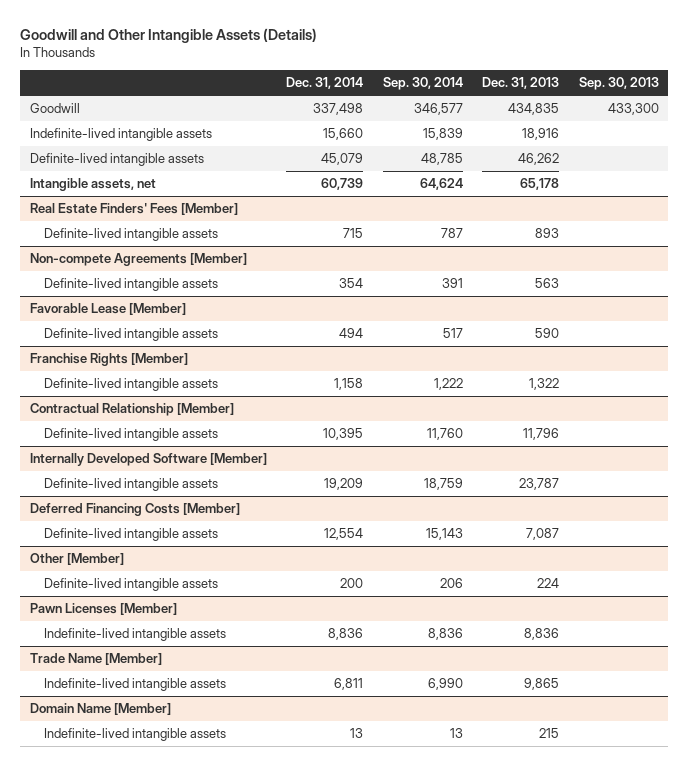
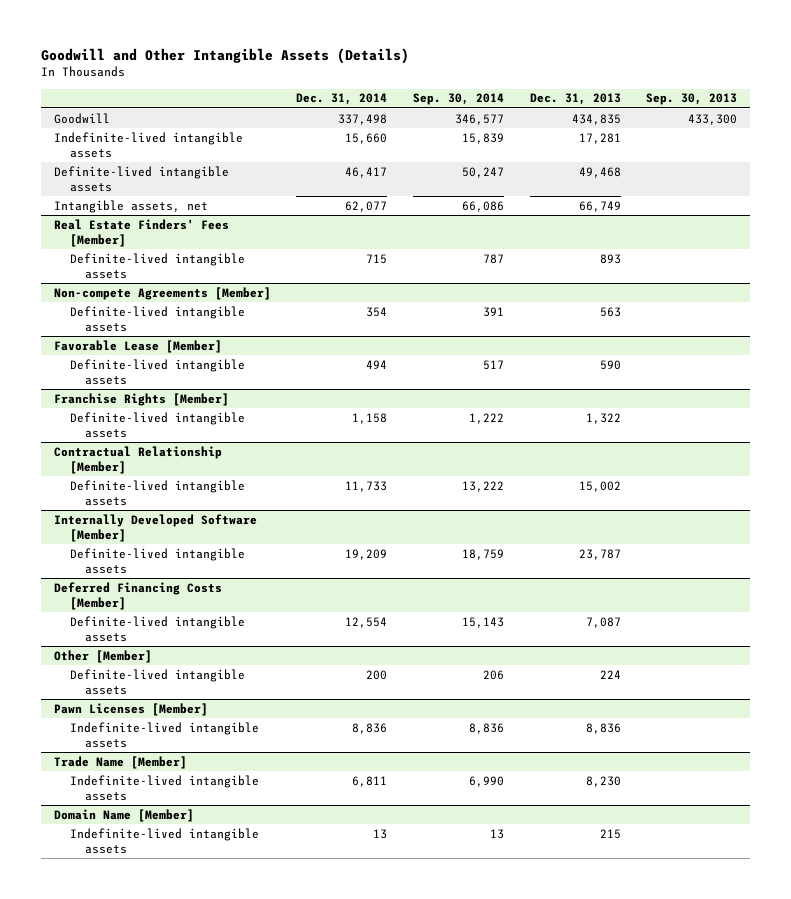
[522,128,560,141] 18,916 -> [578,132,621,144] 17,281
[321,153,364,166] 45,079 -> [345,166,388,178] 46,417
[420,153,463,166] 48,785 -> [462,166,505,178] 50,247
[518,153,560,166] 46,262 -> [578,166,621,178] 49,468
[321,178,364,191] 60,739 -> [345,200,388,212] 62,077
[419,178,463,191] 64,624 -> [462,200,505,212] 66,086
[520,178,560,191] 65,178 -> [578,200,621,212] 66,749
[323,428,364,441] 10,395 -> [345,480,388,492] 11,733
[426,428,463,441] 11,760 -> [462,480,505,492] 13,222
[523,428,560,441] 11,796 -> [578,480,621,492] 15,002
[524,678,560,691] 9,865 -> [585,775,621,787] 8,230

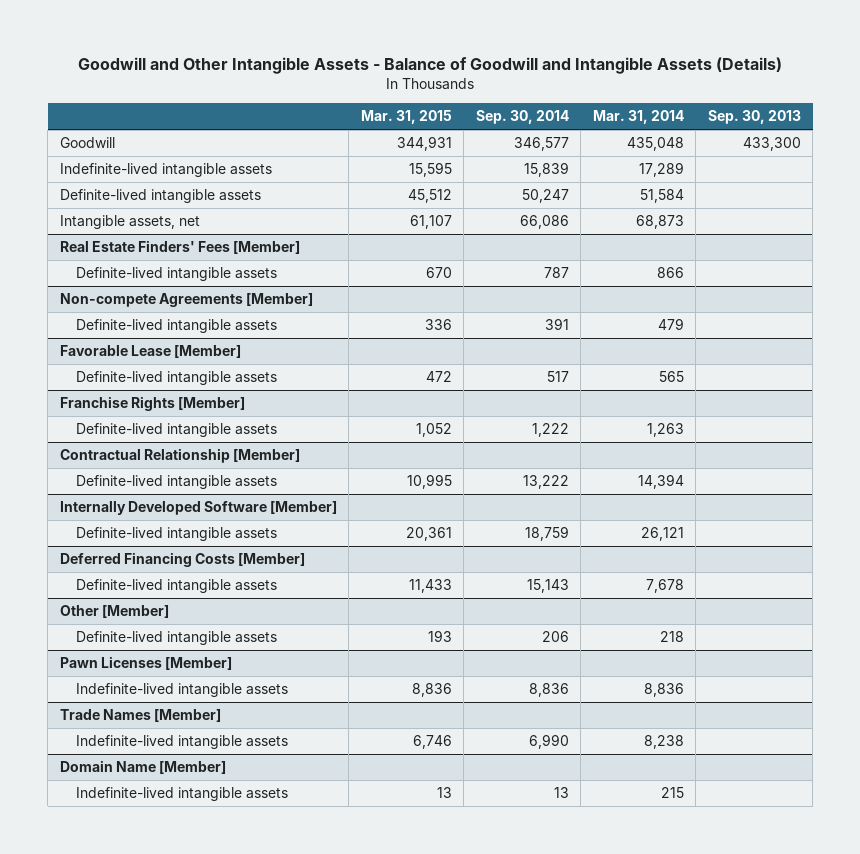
[40,47,409,64] Goodwill and Other Intangible Assets (Details) -> [78,56,783,74] Goodwill and Other Intangible Assets - Balance of Goodwill and Intangible Assets (Details)
[296,93,388,106] Dec. 31, 2014 -> none
[529,93,621,106] Dec. 31, 2013 -> none
none -> [360,110,452,125] Mar. 31, 2015
none -> [592,110,684,125] Mar. 31, 2014
[53,755,187,769] Trade Name [Member] -> [59,709,221,723] Trade Names [Member]

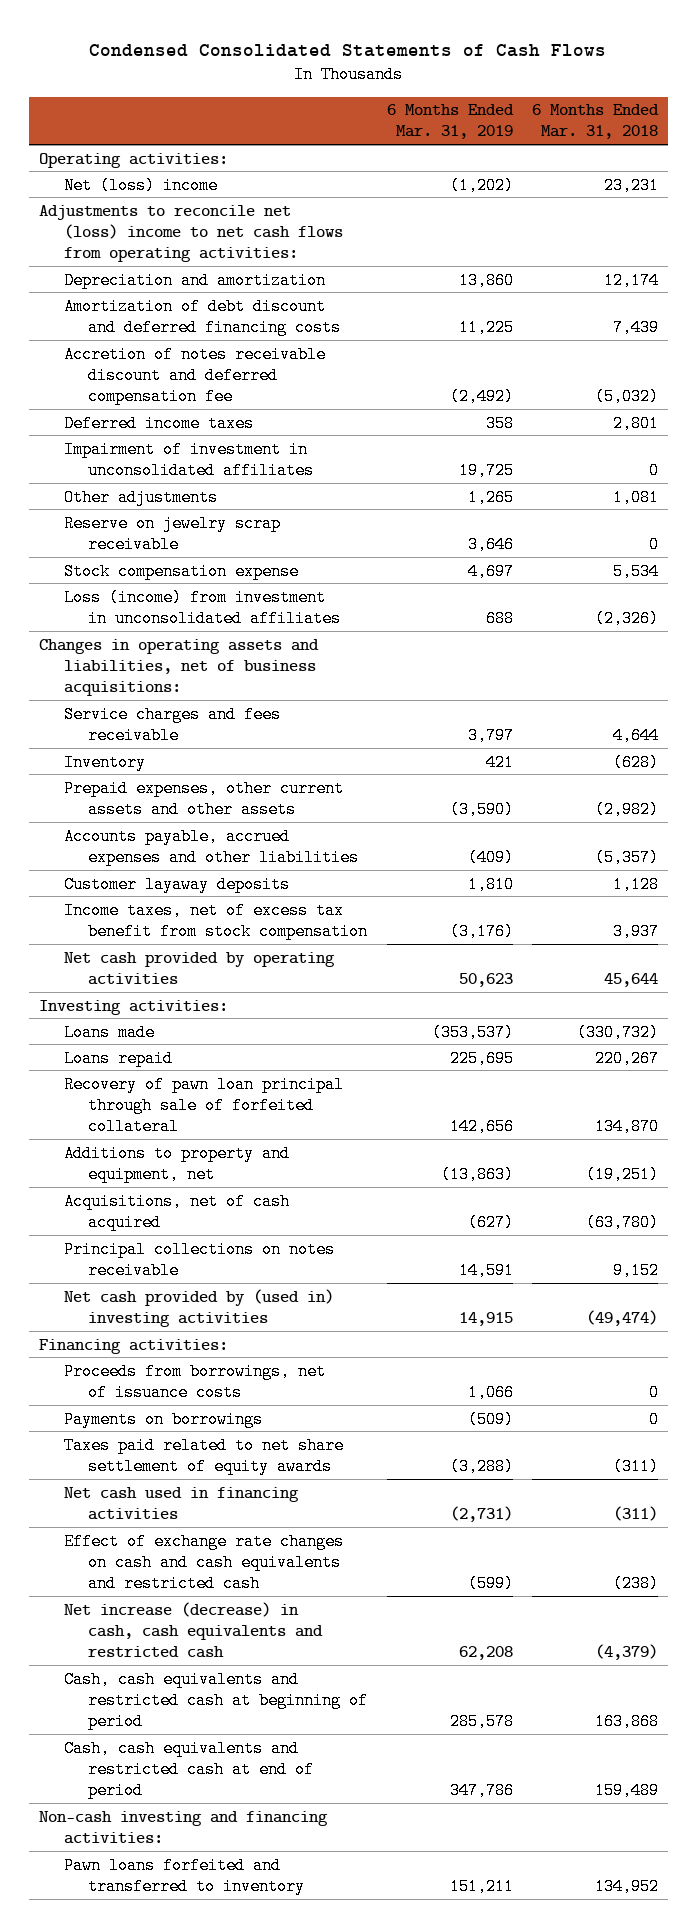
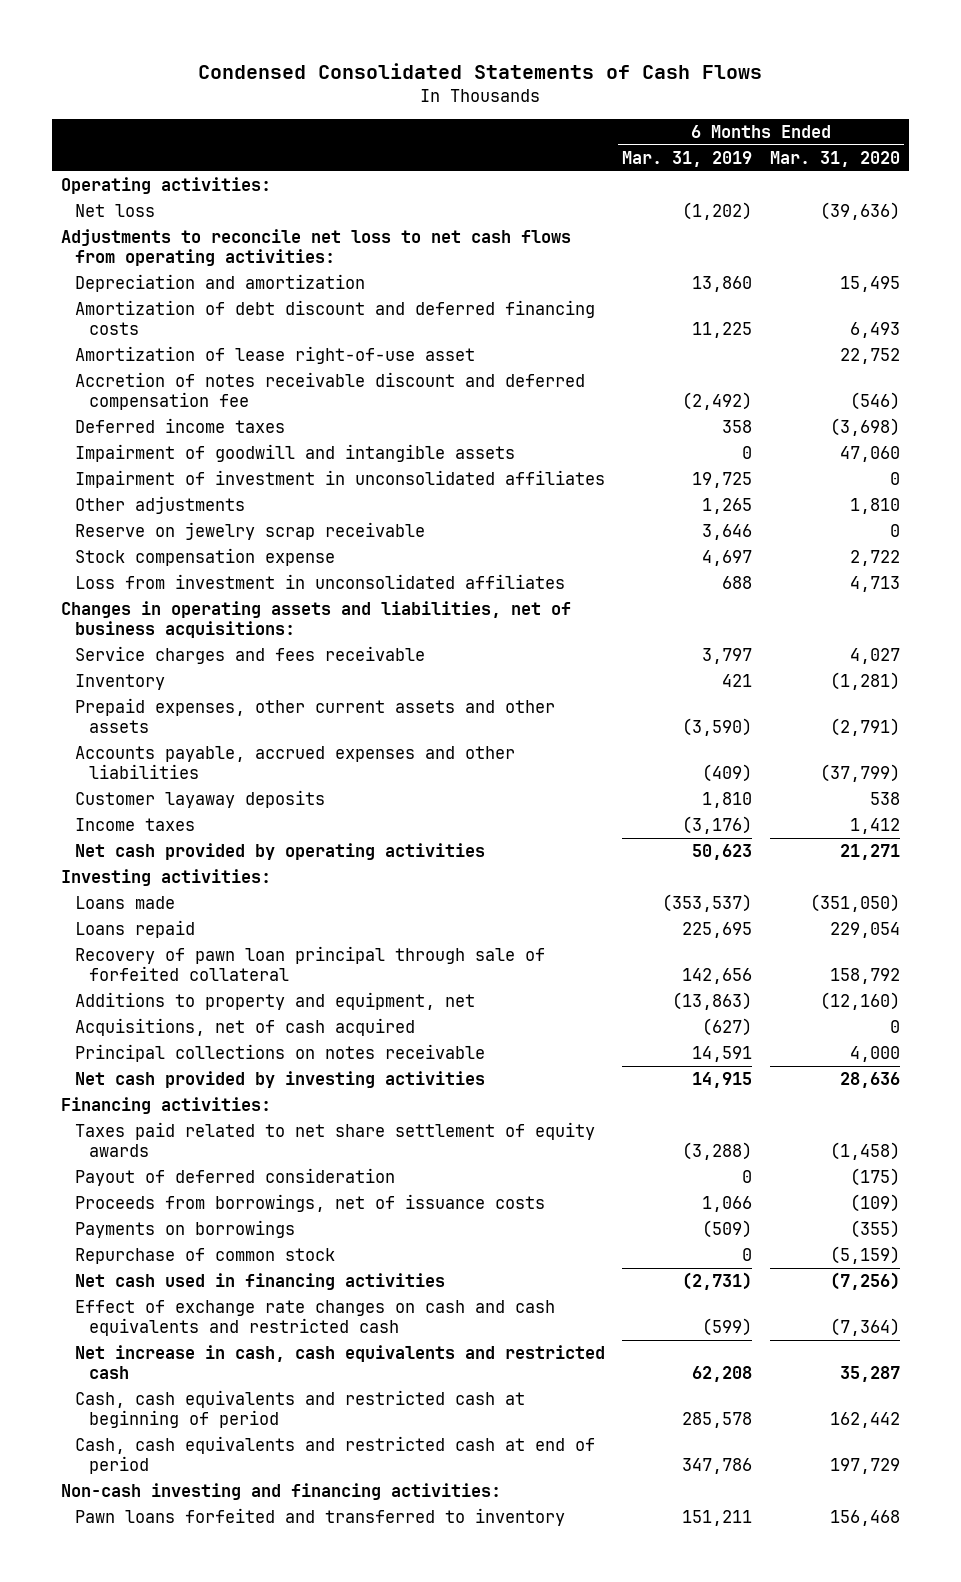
[532,104,660,140] 6 Months Ended Mar. 31, 2018 -> none
none -> [769,151,900,168] Mar. 31, 2020
[63,176,218,194] Net (loss) income -> [74,204,155,218] Net loss
[38,204,343,262] Adjustments to reconcile net (loss) income to net cash flows from operating activities: -> [60,229,571,267] Adjustments to reconcile net loss to net cash flows from operating activities:
none -> [74,346,475,365] Amortization of lease right-of-use asset
none -> [74,444,515,463] Impairment of goodwill and intangible assets
[63,588,342,627] Loss (income) from investment in unconsolidated affiliates -> [74,574,565,590] Loss from investment in unconsolidated affiliates
[63,901,369,940] Income taxes, net of excess tax benefit from stock compensation -> [74,818,195,832] Income taxes
[63,1288,334,1327] Net cash provided by (used in) investing activities -> [74,1071,485,1089] Net cash provided by investing activities
[63,1436,344,1475] Taxes paid related to net share settlement of equity awards -> [74,1122,595,1158] Taxes paid related to net share settlement of equity awards
none -> [74,1168,395,1187] Payout of deferred consideration
none -> [74,1248,335,1265] Repurchase of common stock
[63,1601,324,1658] Net increase (decrease) in cash, cash equivalents and restricted cash -> [74,1345,605,1380] Net increase in cash, cash equivalents and restricted cash

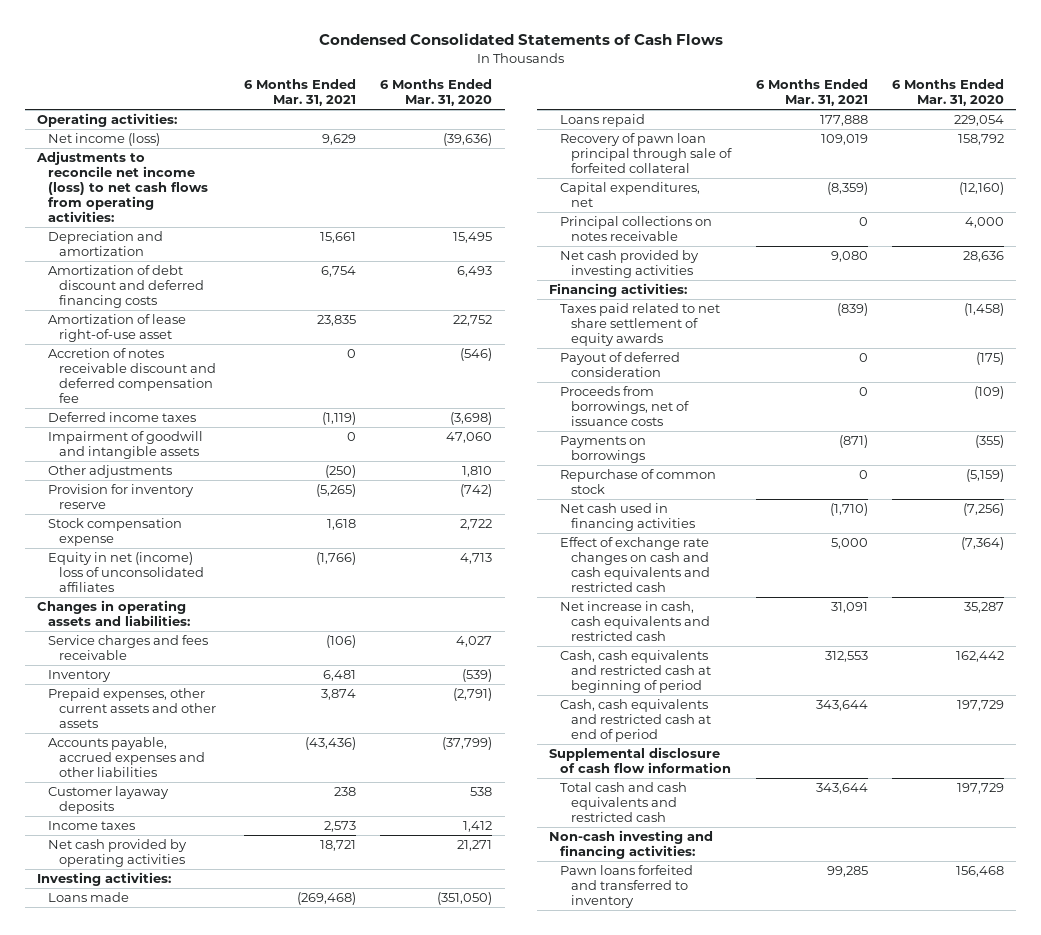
[622,151,753,168] Mar. 31, 2019 -> none
none -> [243,79,356,107] 6 Months Ended Mar. 31, 2021
[74,204,155,218] Net loss -> [48,132,161,146] Net income (loss)
[60,229,571,267] Adjustments to reconcile net loss to net cash flows from operating activities: -> [36,150,209,222] Adjustments to reconcile net income (loss) to net cash flows from operating activities:
[74,470,605,489] Impairment of investment in unconsolidated affiliates -> none
[74,522,425,541] Reserve on jewelry scrap receivable -> none
none -> [48,483,195,509] Provision for inventory reserve
[74,574,565,590] Loss from investment in unconsolidated affiliates -> [48,551,205,592] Equity in net (income) loss of unconsolidated affiliates
[60,601,571,639] Changes in operating assets and liabilities, net of business acquisitions: -> [37,599,191,626] Changes in operating assets and liabilities:
[829,672,900,691] (1,281) -> [462,668,493,682] (539)
[74,1018,415,1037] Acquisitions, net of cash acquired -> none
[74,992,475,1011] Additions to property and equipment, net -> [560,181,701,207] Capital expenditures, net
none -> [549,746,732,773] Supplemental disclosure of cash flow information
none -> [560,781,688,822] Total cash and cash equivalents and restricted cash

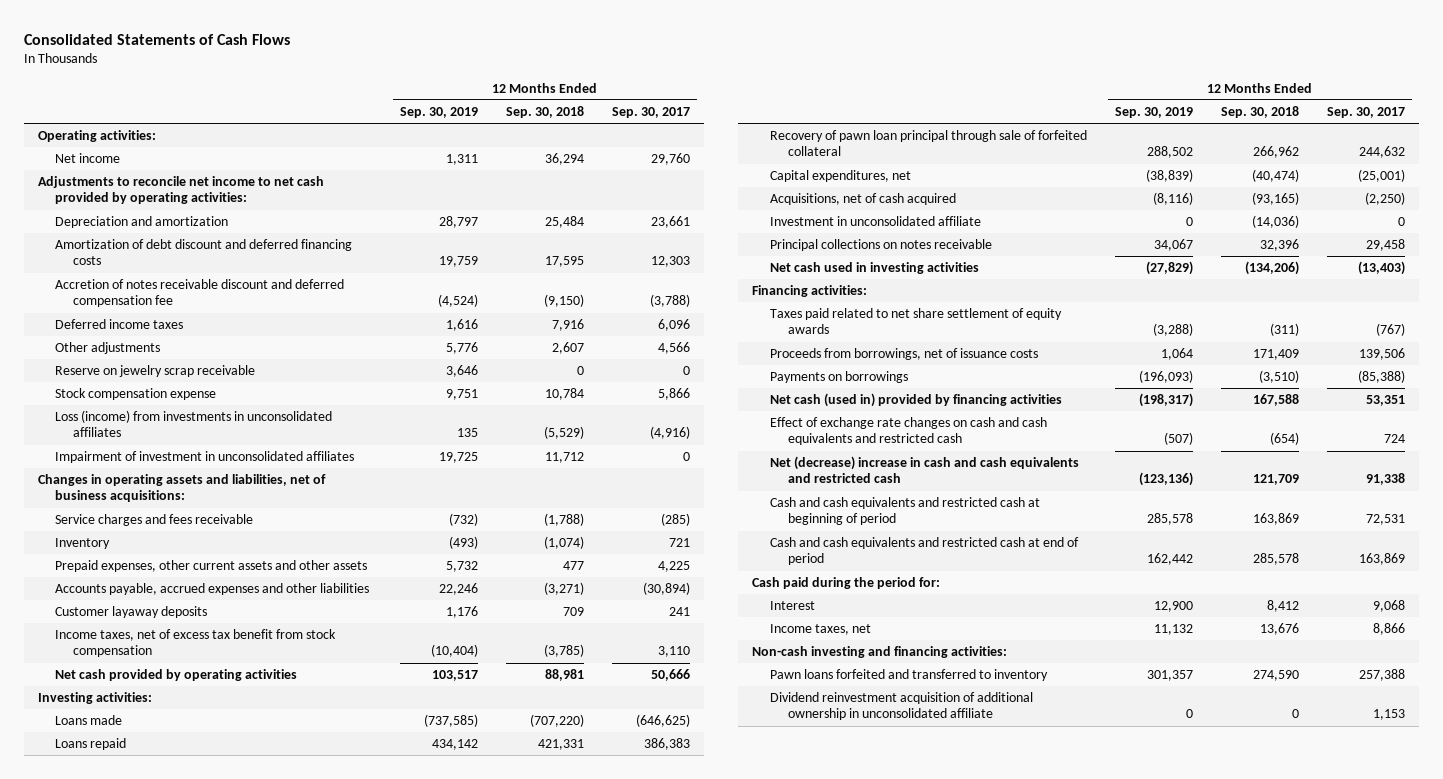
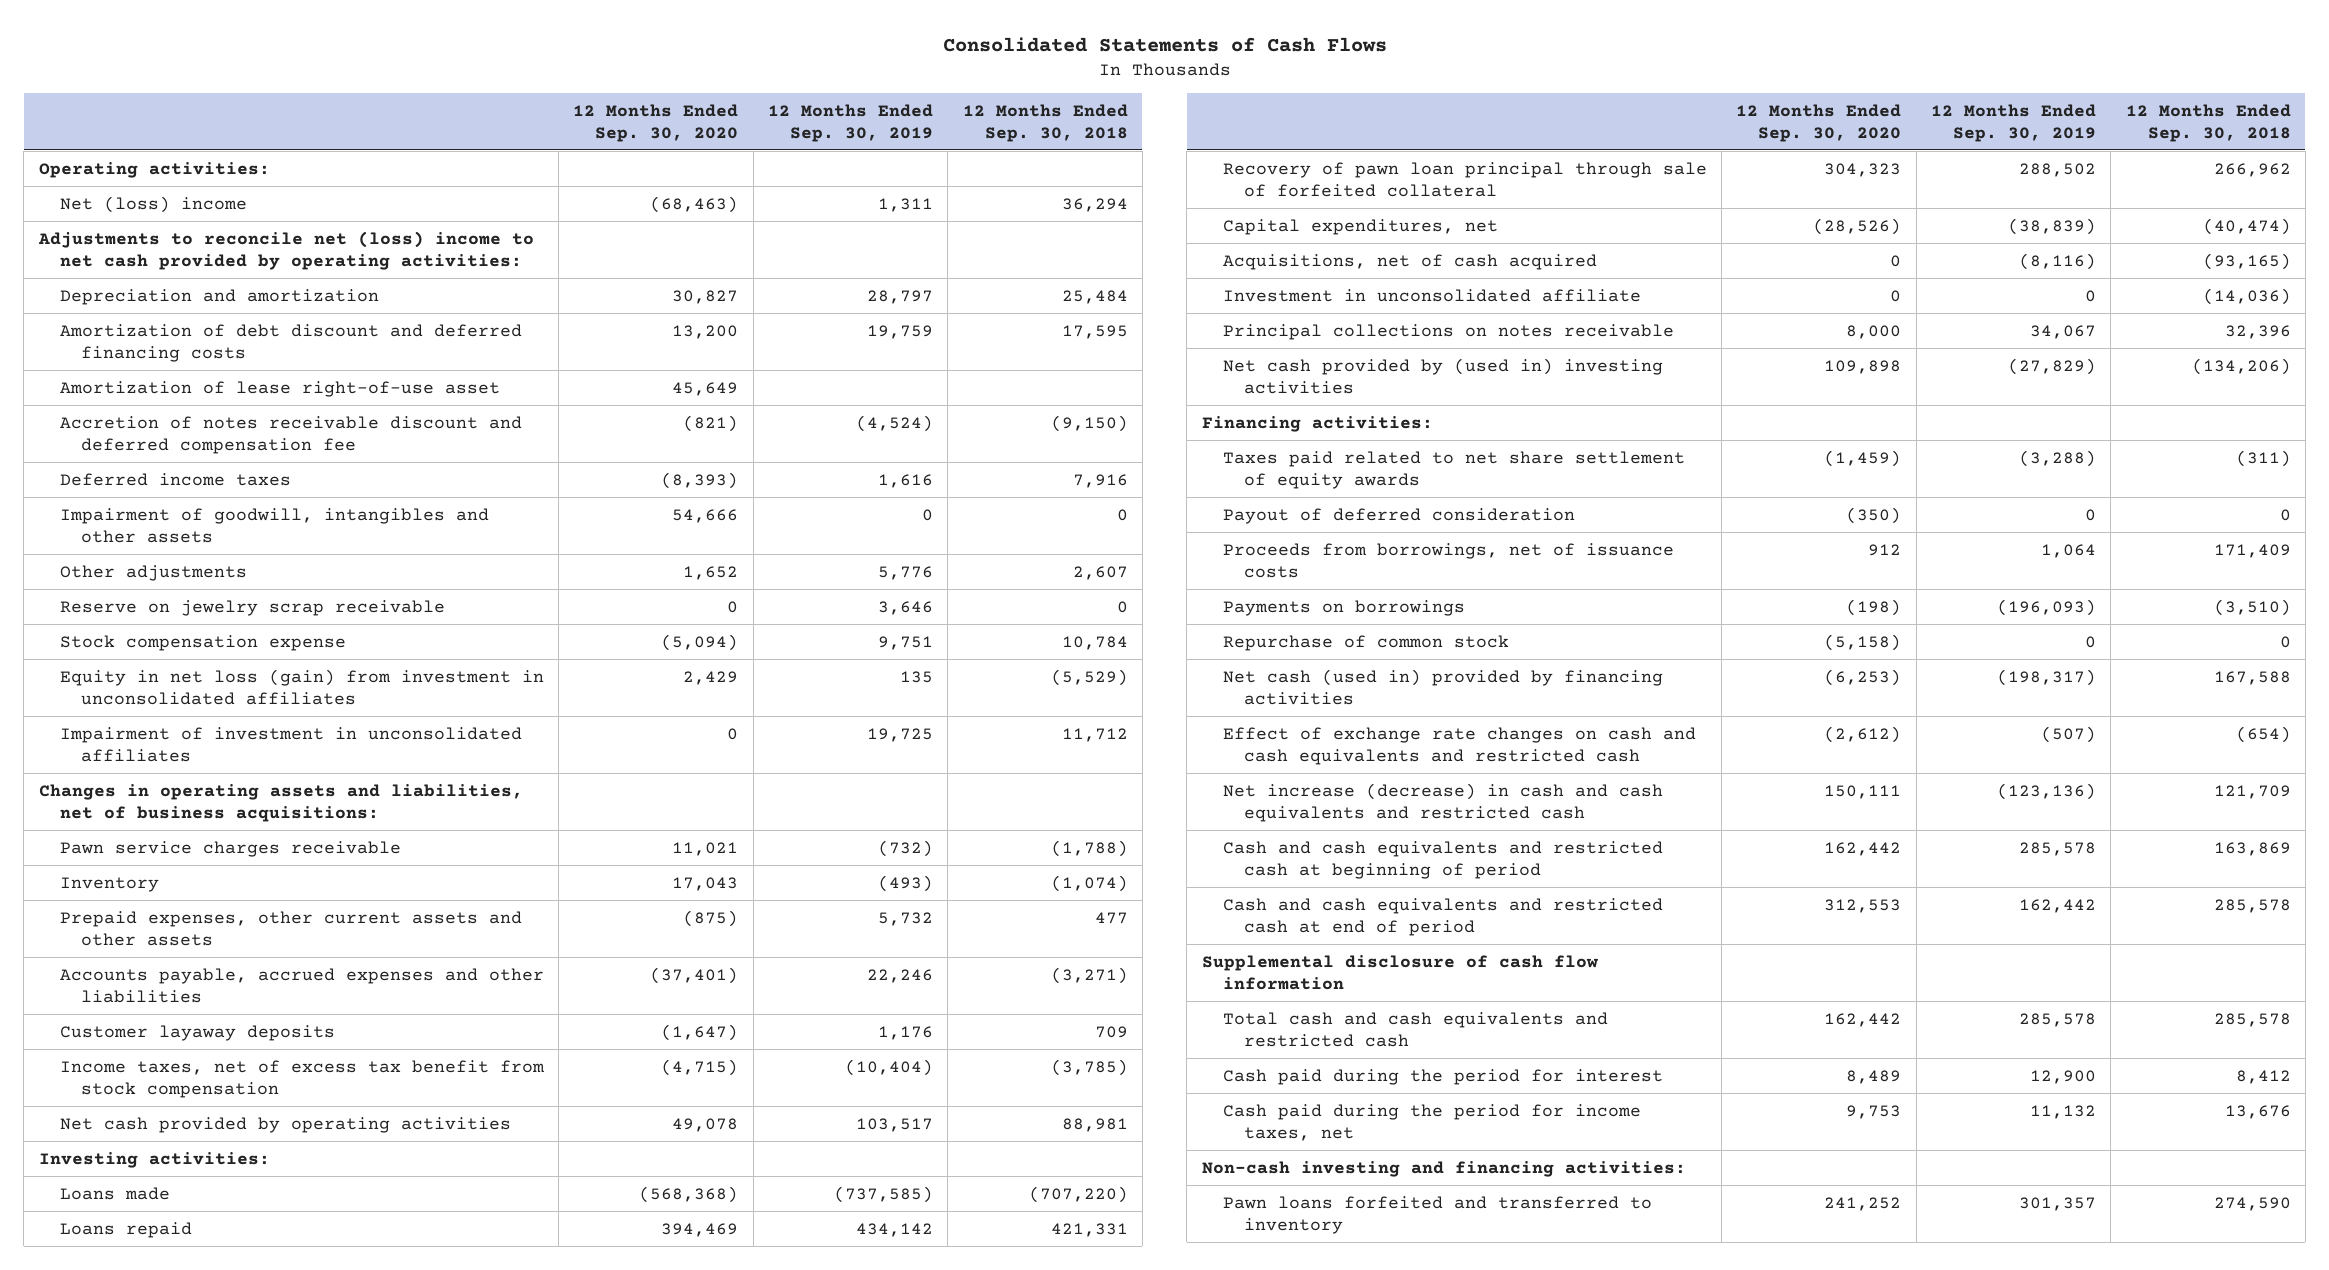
[612,107,691,119] Sep. 30, 2017 -> none
none -> [573,103,739,142] 12 Months Ended Sep. 30, 2020
[55,153,121,164] Net income -> [59,195,247,213] Net (loss) income
[37,176,324,205] Adjustments to reconcile net income to net cash provided by operating activities: -> [37,230,534,270] Adjustments to reconcile net (loss) income to net cash provided by operating activities:
none -> [59,380,500,397] Amortization of lease right-of-use asset
none -> [59,507,489,543] Impairment of goodwill, intangibles and other assets
[55,410,333,438] Loss (income) from investments in unconsolidated affiliates -> [59,668,544,705] Equity in net loss (gain) from investment in unconsolidated affiliates
[55,514,254,527] Service charges and fees receivable -> [59,840,401,857] Pawn service charges receivable
[769,262,979,275] Net cash used in investing activities -> [1222,357,1663,394] Net cash provided by (used in) investing activities
none -> [1222,507,1575,524] Payout of deferred consideration
none -> [1222,634,1509,651] Repurchase of common stock
[769,456,1079,484] Net (decrease) increase in cash and cash equivalents and restricted cash -> [1222,782,1663,822] Net increase (decrease) in cash and cash equivalents and restricted cash
[752,577,941,590] Cash paid during the period for: -> [1201,954,1598,990] Supplemental disclosure of cash flow information
none -> [1222,1011,1608,1047] Total cash and cash equivalents and restricted cash
[769,601,815,611] Interest -> [1222,1068,1663,1085] Cash paid during the period for interest
[769,624,871,636] Income taxes, net -> [1222,1103,1641,1141] Cash paid during the period for income taxes, net
[769,692,1033,721] Dividend reinvestment acquisition of additional ownership in unconsolidated affiliate -> none

